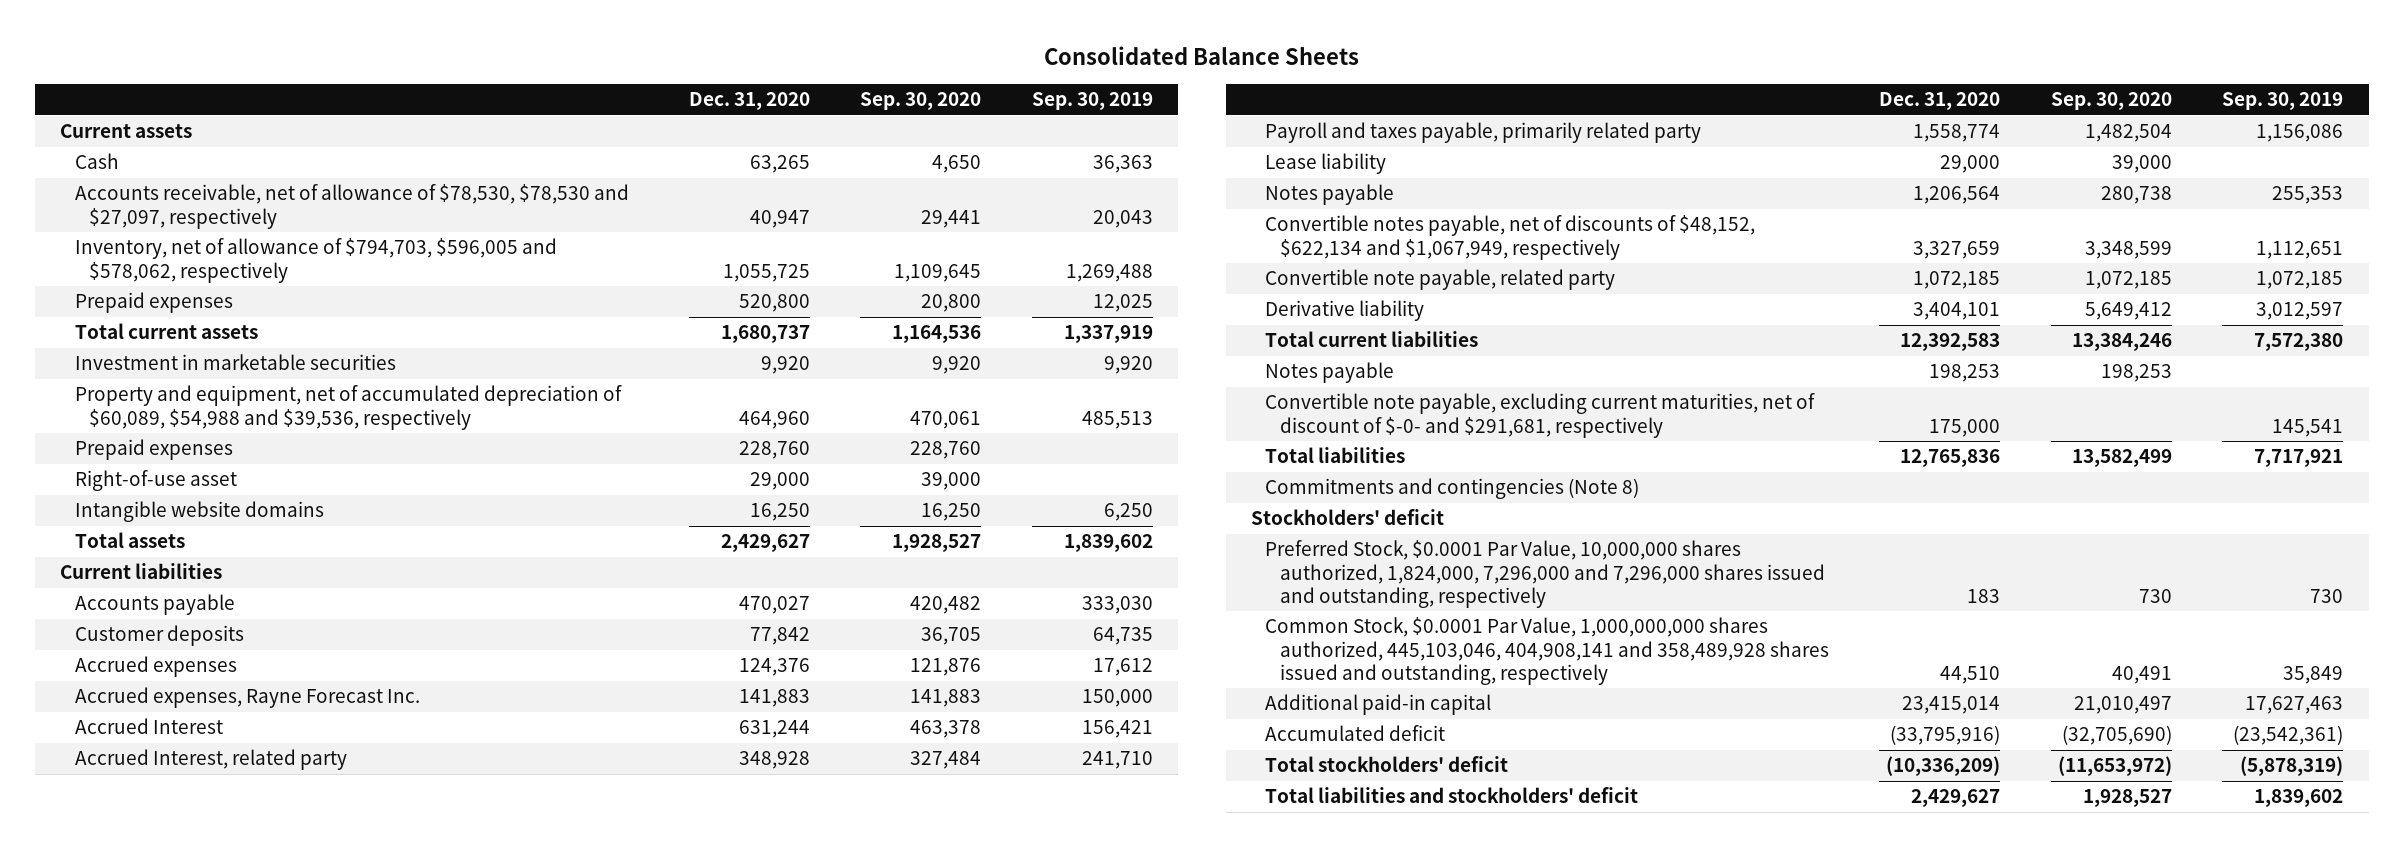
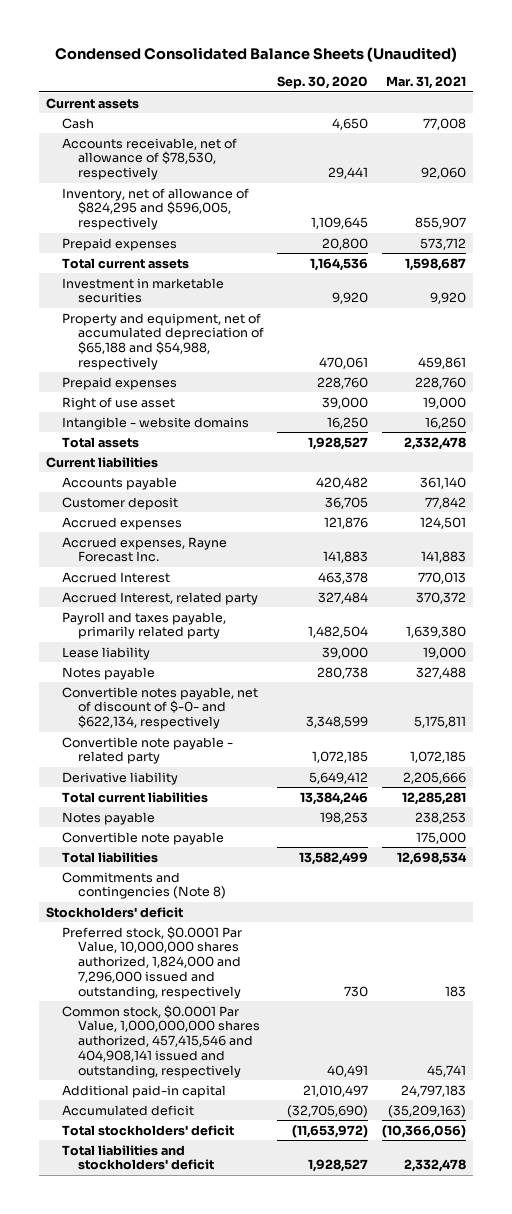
[1043,45,1359,65] Consolidated Balance Sheets -> [54,46,457,62] Condensed Consolidated Balance Sheets (Unaudited)
[688,92,810,111] Dec. 31, 2020 -> none
[1031,92,1153,111] Sep. 30, 2019 -> none
none -> [385,76,466,90] Mar. 31, 2021
[74,184,629,229] Accounts receivable, net of allowance of $78,530, $78,530 and $27,097, respectively -> [61,137,237,181] Accounts receivable, net of allowance of $78,530, respectively
[74,238,557,283] Inventory, net of allowance of $794,703, $596,005 and $578,062, respectively -> [61,187,249,231] Inventory, net of allowance of $824,295 and $596,005, respectively
[74,385,622,430] Property and equipment, net of accumulated depreciation of $60,089, $54,988 and $39,536, respectively -> [61,312,264,370] Property and equipment, net of accumulated depreciation of $65,188 and $54,988, respectively
[74,470,237,492] Right-of-use asset -> [61,396,175,410] Right of use asset
[74,501,324,523] Intangible website domains -> [61,416,249,430] Intangible - website domains
[74,625,244,647] Customer deposits -> [61,496,178,510] Customer deposit
[1265,215,1756,260] Convertible notes payable, net of discounts of $48,152, $622,134 and $1,067,949, respectively -> [61,686,258,730] Convertible notes payable, net of discount of $-0- and $622,134, respectively
[1265,269,1616,291] Convertible note payable, related party -> [61,736,233,765] Convertible note payable - related party
[1265,393,1816,438] Convertible note payable, excluding current maturities, net of discount of $-0- and $291,681, respectively -> [61,831,224,845] Convertible note payable
[1265,540,1825,608] Preferred Stock, $0.0001 Par Value, 10,000,000 shares authorized, 1,824,000, 7,296,000 and 7,296,000 shares issued and outstanding, respectively -> [61,925,242,999] Preferred stock, $0.0001 Par Value, 10,000,000 shares authorized, 1,824,000 and 7,296,000 issued and outstanding, respectively
[1265,617,1829,685] Common Stock, $0.0001 Par Value, 1,000,000,000 shares authorized, 445,103,046, 404,908,141 and 358,489,928 shares issued and outstanding, respectively -> [61,1004,260,1078] Common stock, $0.0001 Par Value, 1,000,000,000 shares authorized, 457,415,546 and 404,908,141 issued and outstanding, respectively

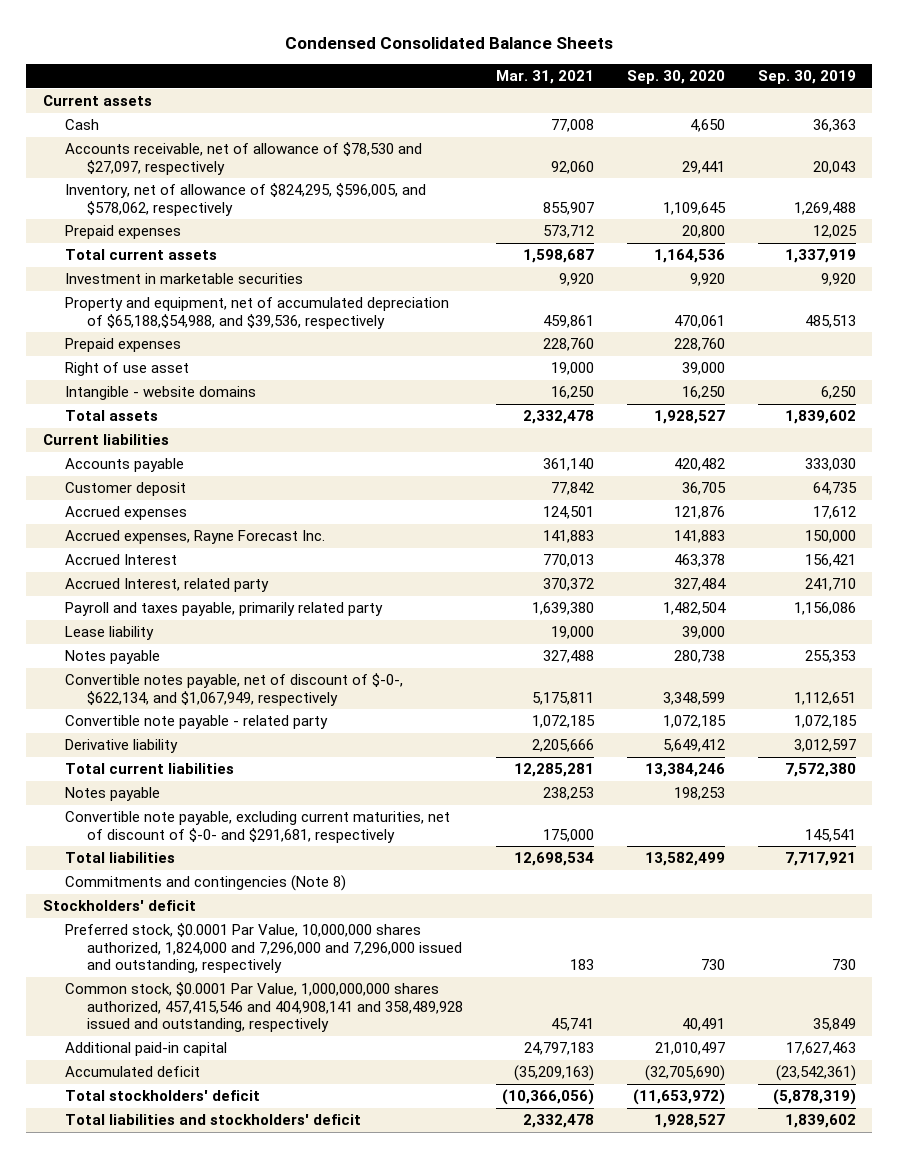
[54,46,457,62] Condensed Consolidated Balance Sheets (Unaudited) -> [285,37,614,50] Condensed Consolidated Balance Sheets
none -> [757,70,856,85] Sep. 30, 2019
[61,137,237,181] Accounts receivable, net of allowance of $78,530, respectively -> [64,142,422,175] Accounts receivable, net of allowance of $78,530 and $27,097, respectively
[61,187,249,231] Inventory, net of allowance of $824,295 and $596,005, respectively -> [64,183,426,216] Inventory, net of allowance of $824,295, $596,005, and $578,062, respectively
[61,312,264,370] Property and equipment, net of accumulated depreciation of $65,188 and $54,988, respectively -> [64,297,449,329] Property and equipment, net of accumulated depreciation of $65,188,$54,988, and $39,536, respectively
[61,686,258,730] Convertible notes payable, net of discount of $-0- and $622,134, respectively -> [64,673,403,706] Convertible notes payable, net of discount of $-0-, $622,134, and $1,067,949, respectively
[61,831,224,845] Convertible note payable -> [64,811,450,843] Convertible note payable, excluding current maturities, net of discount of $-0- and $291,681, respectively
[61,925,242,999] Preferred stock, $0.0001 Par Value, 10,000,000 shares authorized, 1,824,000 and 7,296,000 issued and outstanding, respectively -> [64,923,463,974] Preferred stock, $0.0001 Par Value, 10,000,000 shares authorized, 1,824,000 and 7,296,000 and 7,296,000 issued and outstanding, respectively
[61,1004,260,1078] Common stock, $0.0001 Par Value, 1,000,000,000 shares authorized, 457,415,546 and 404,908,141 issued and outstanding, respectively -> [64,982,464,1033] Common stock, $0.0001 Par Value, 1,000,000,000 shares authorized, 457,415,546 and 404,908,141 and 358,489,928 issued and outstanding, respectively

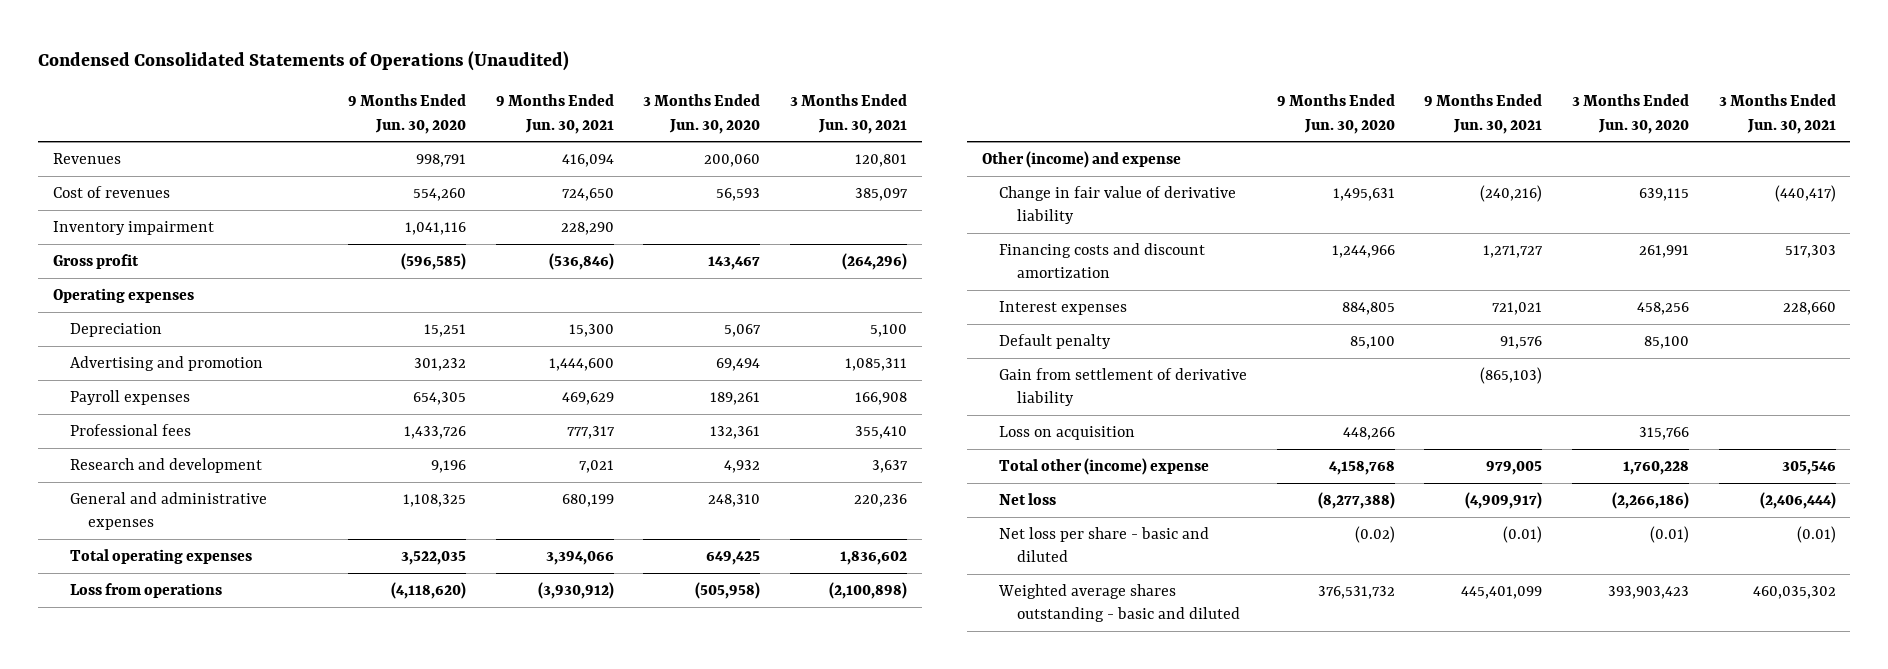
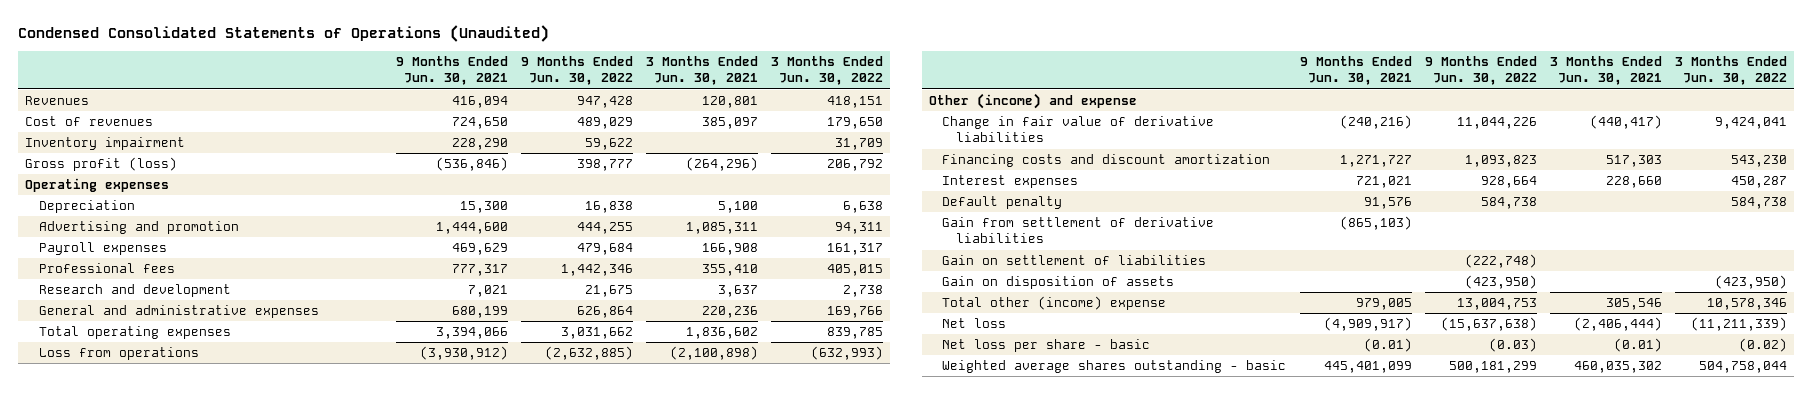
[347,94,466,134] 9 Months Ended Jun. 30, 2020 -> none
[643,94,761,134] 3 Months Ended Jun. 30, 2020 -> none
none -> [521,56,634,86] 9 Months Ended Jun. 30, 2022
none -> [771,56,884,86] 3 Months Ended Jun. 30, 2022
[52,254,139,270] Gross profit -> [25,157,178,172] Gross profit (loss)
[999,186,1237,225] Change in fair value of derivative liability -> [942,116,1215,143] Change in fair value of derivative liabilities
[999,426,1136,441] Loss on acquisition -> none
[999,368,1248,407] Gain from settlement of derivative liability -> [942,217,1215,244] Gain from settlement of derivative liabilities
none -> [942,255,1207,266] Gain on settlement of liabilities
none -> [942,276,1175,290] Gain on disposition of assets
[999,527,1210,563] Net loss per share - basic and diluted -> [942,339,1151,353] Net loss per share - basic
[998,584,1240,623] Weighted average shares outstanding - basic and diluted -> [942,360,1287,374] Weighted average shares outstanding - basic

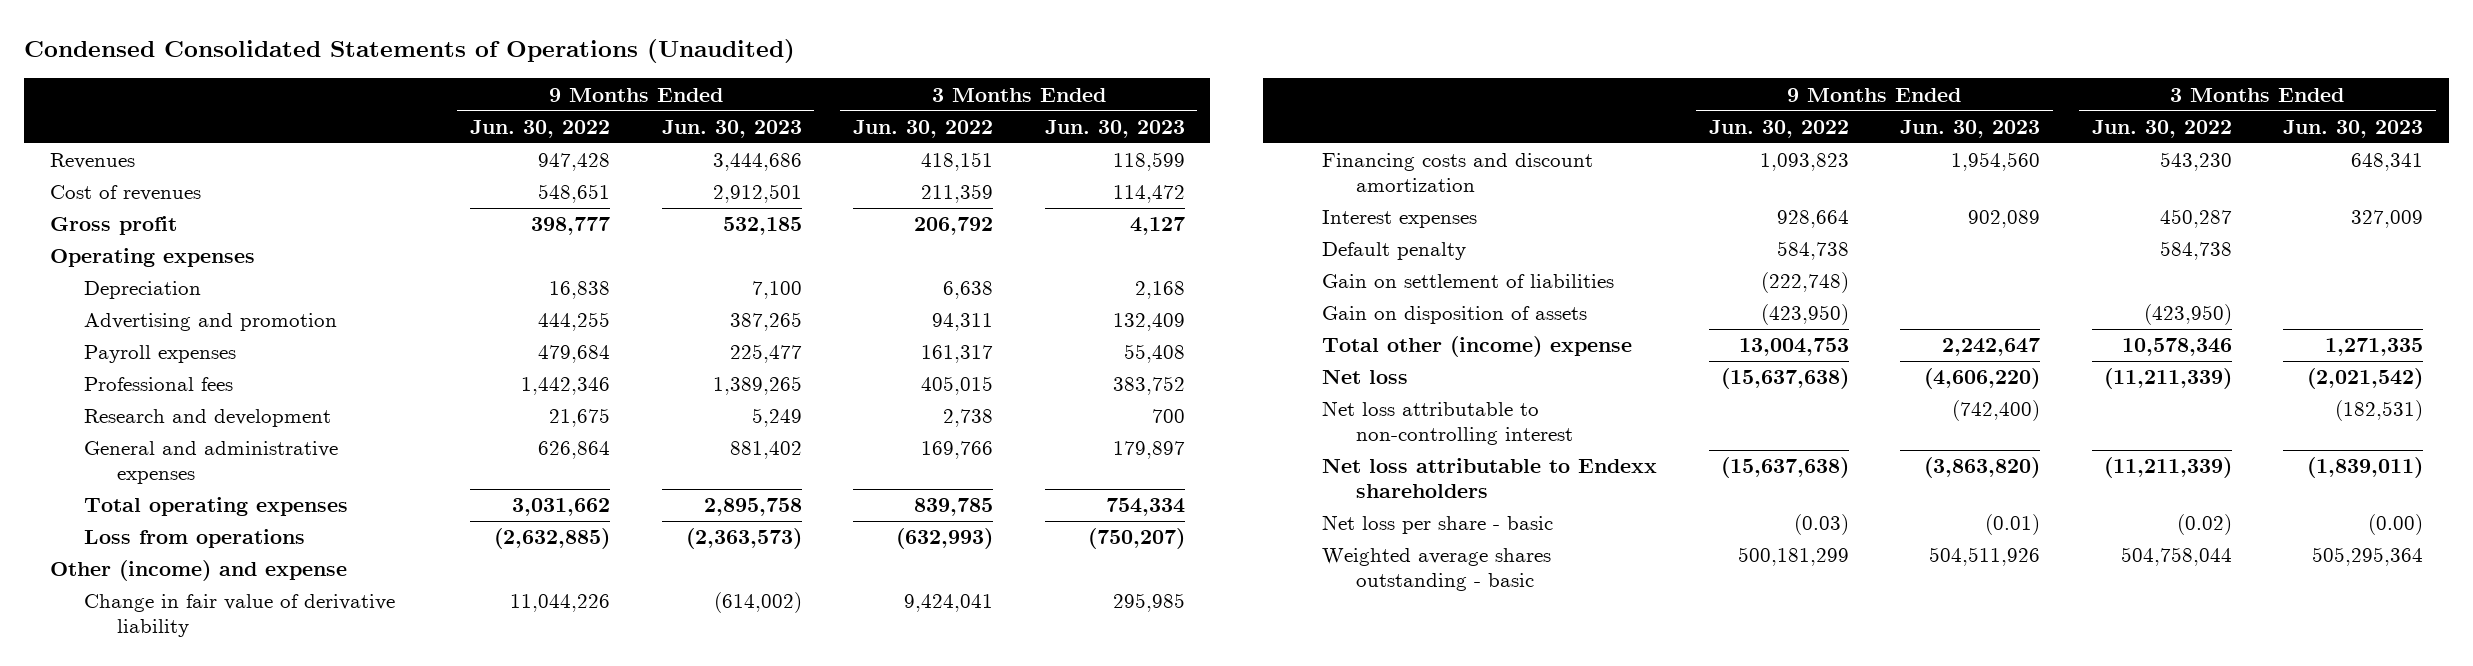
[396,56,509,86] 9 Months Ended Jun. 30, 2021 -> none
[646,56,759,86] 3 Months Ended Jun. 30, 2021 -> none
none -> [661,120,802,139] Jun. 30, 2023
none -> [1044,120,1185,139] Jun. 30, 2023
[25,137,186,151] Inventory impairment -> none
[577,117,634,130] 489,029 -> [538,184,611,204] 548,651
[827,117,884,130] 179,650 -> [921,184,994,204] 211,359
[25,157,178,172] Gross profit (loss) -> [50,216,178,236] Gross profit
[942,116,1215,143] Change in fair value of derivative liabilities -> [83,594,395,638] Change in fair value of derivative liability
[942,217,1215,244] Gain from settlement of derivative liabilities -> none
none -> [1322,401,1573,446] Net loss attributable to non-controlling interest
none -> [1322,458,1658,499] Net loss attributable to Endexx shareholders

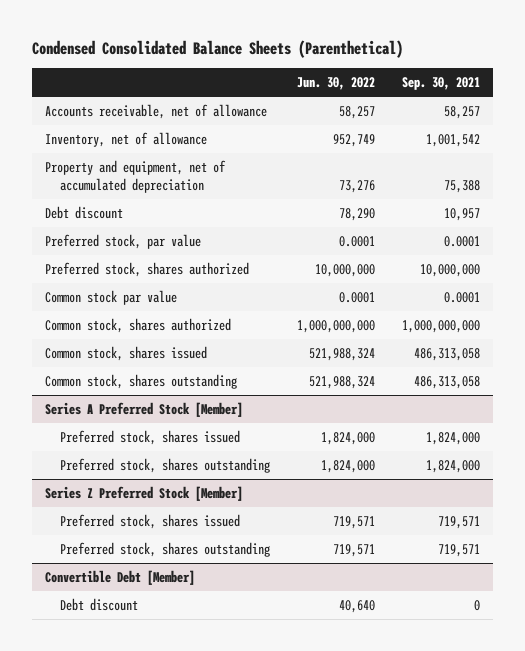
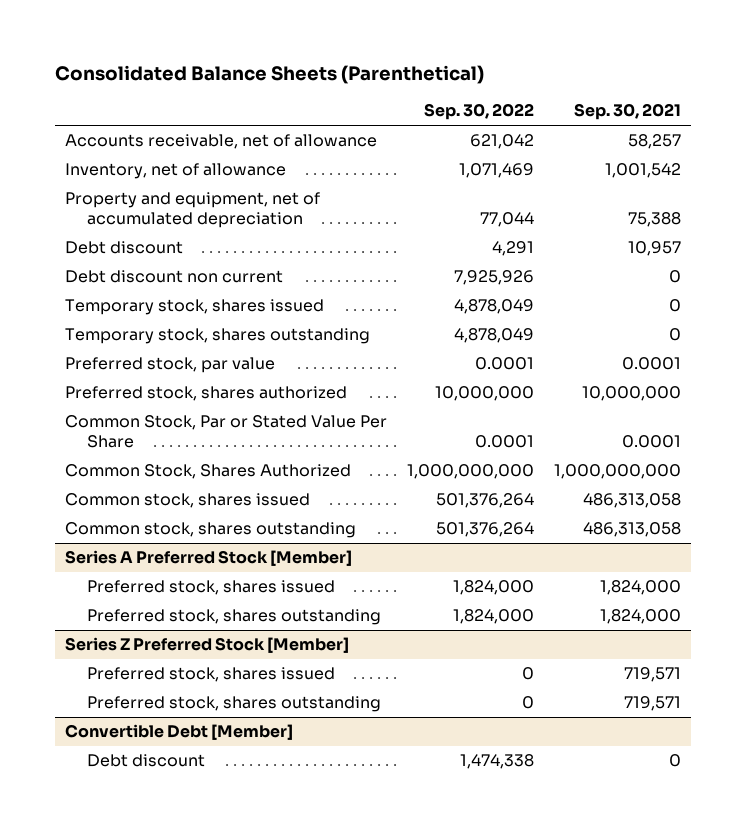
[31,39,403,58] Condensed Consolidated Balance Sheets (Parenthetical) -> [55,64,485,84] Consolidated Balance Sheets (Parenthetical)
[296,76,375,90] Jun. 30, 2022 -> none
none -> [424,103,535,121] Sep. 30, 2022
none -> [65,270,284,284] Debt discount non current
none -> [65,299,325,316] Temporary stock, shares issued
none -> [65,328,371,345] Temporary stock, shares outstanding
[45,290,178,306] Common stock par value -> [65,415,388,448] Common Stock, Par or Stated Value Per Share
[45,318,232,334] Common stock, shares authorized -> [65,464,352,480] Common Stock, Shares Authorized

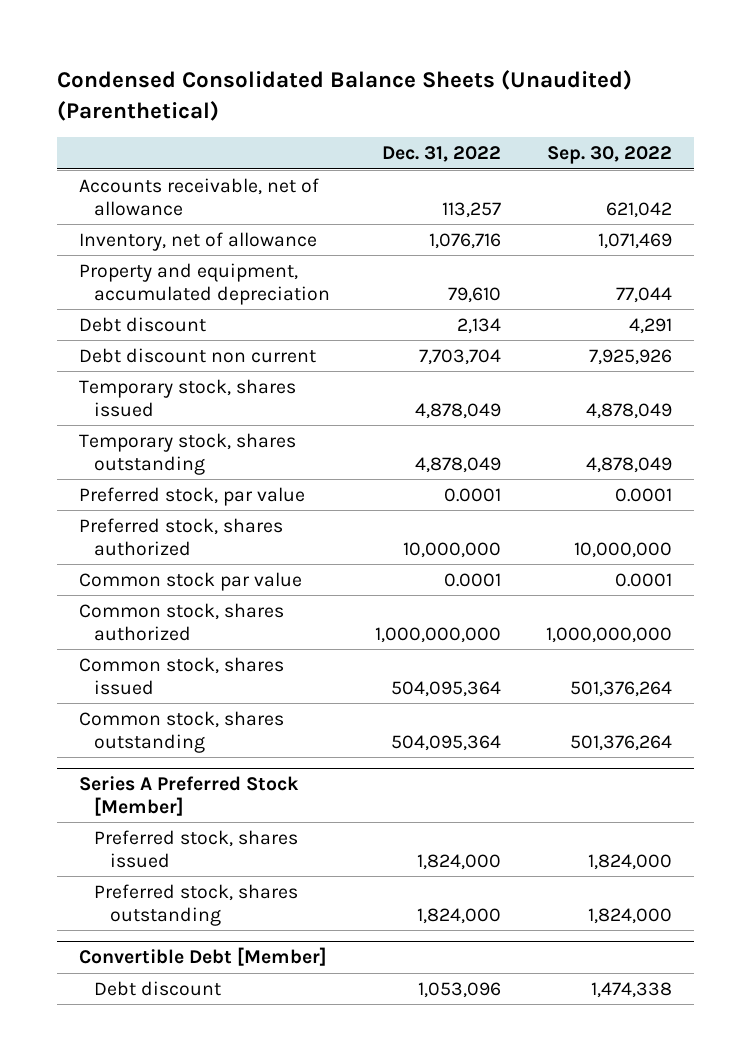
[55,64,485,84] Consolidated Balance Sheets (Parenthetical) -> [56,70,632,121] Condensed Consolidated Balance Sheets (Unaudited) (Parenthetical)
[574,103,682,121] Sep. 30, 2021 -> none
none -> [381,146,501,163] Dec. 31, 2022
[65,192,321,228] Property and equipment, net of accumulated depreciation -> [78,262,331,305] Property and equipment, accumulated depreciation
[65,415,388,448] Common Stock, Par or Stated Value Per Share -> [78,571,302,591] Common stock par value
[65,464,352,480] Common Stock, Shares Authorized -> [78,602,284,641] Common stock, shares authorized
[65,637,350,654] Series Z Preferred Stock [Member] -> none
[86,667,335,683] Preferred stock, shares issued -> none
[86,696,381,713] Preferred stock, shares outstanding -> none

